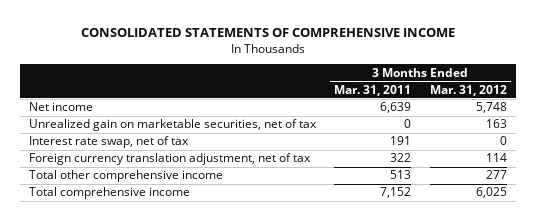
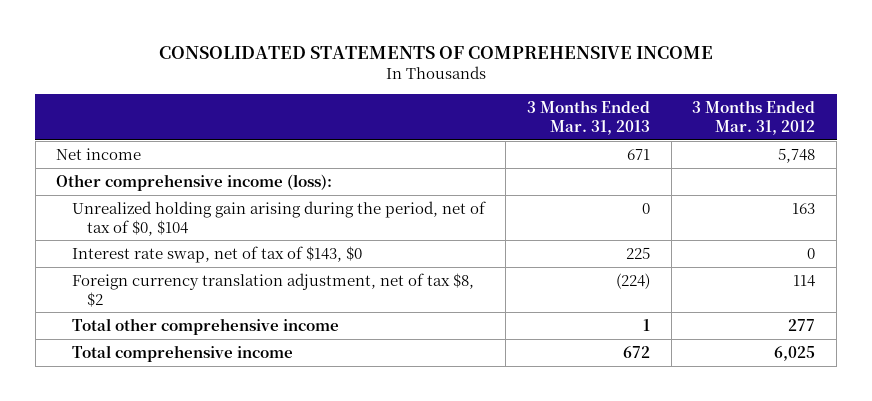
[334,84,412,96] Mar. 31, 2011 -> none
none -> [526,100,650,136] 3 Months Ended Mar. 31, 2013
none -> [56,173,333,191] Other comprehensive income (loss):
[28,119,317,132] Unrealized gain on marketable securities, net of tax -> [71,200,486,236] Unrealized holding gain arising during the period, net of tax of $0, $104
[28,136,189,149] Interest rate swap, net of tax -> [71,245,362,263] Interest rate swap, net of tax of $143, $0
[28,153,311,166] Foreign currency translation adjustment, net of tax -> [71,272,474,307] Foreign currency translation adjustment, net of tax $8, $2

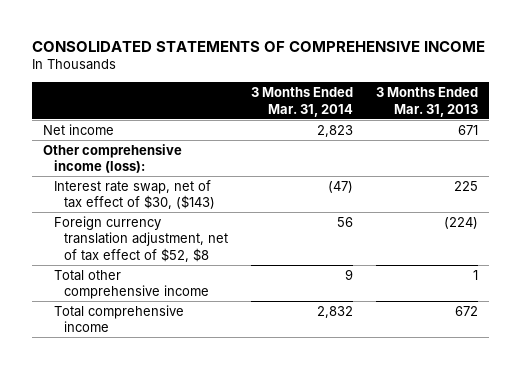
[692,100,816,136] 3 Months Ended Mar. 31, 2012 -> none
none -> [250,86,353,117] 3 Months Ended Mar. 31, 2014
[71,200,486,236] Unrealized holding gain arising during the period, net of tax of $0, $104 -> none
[71,245,362,263] Interest rate swap, net of tax of $143, $0 -> [53,179,216,210] Interest rate swap, net of tax effect of $30, ($143)
[71,272,474,307] Foreign currency translation adjustment, net of tax $8, $2 -> [53,215,229,262] Foreign currency translation adjustment, net of tax effect of $52, $8

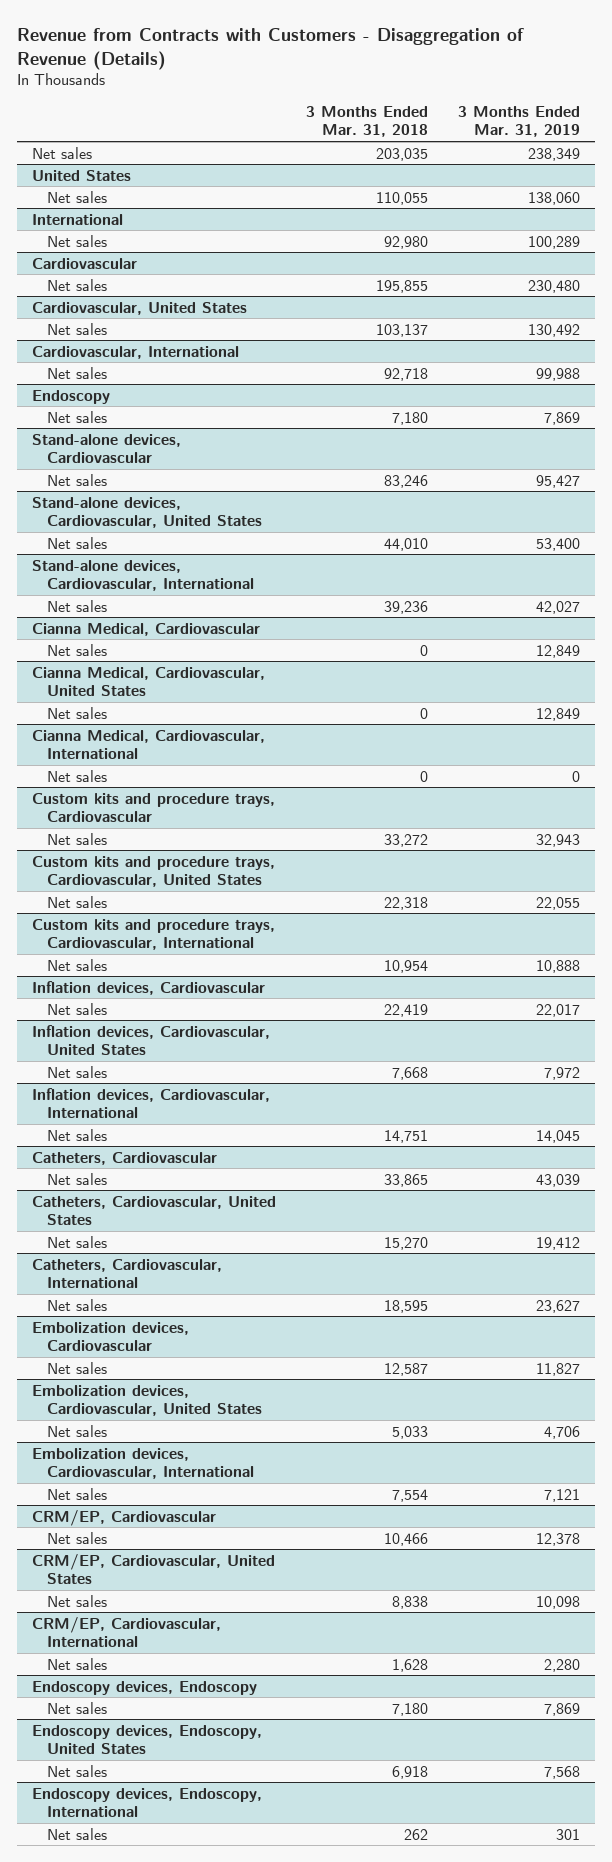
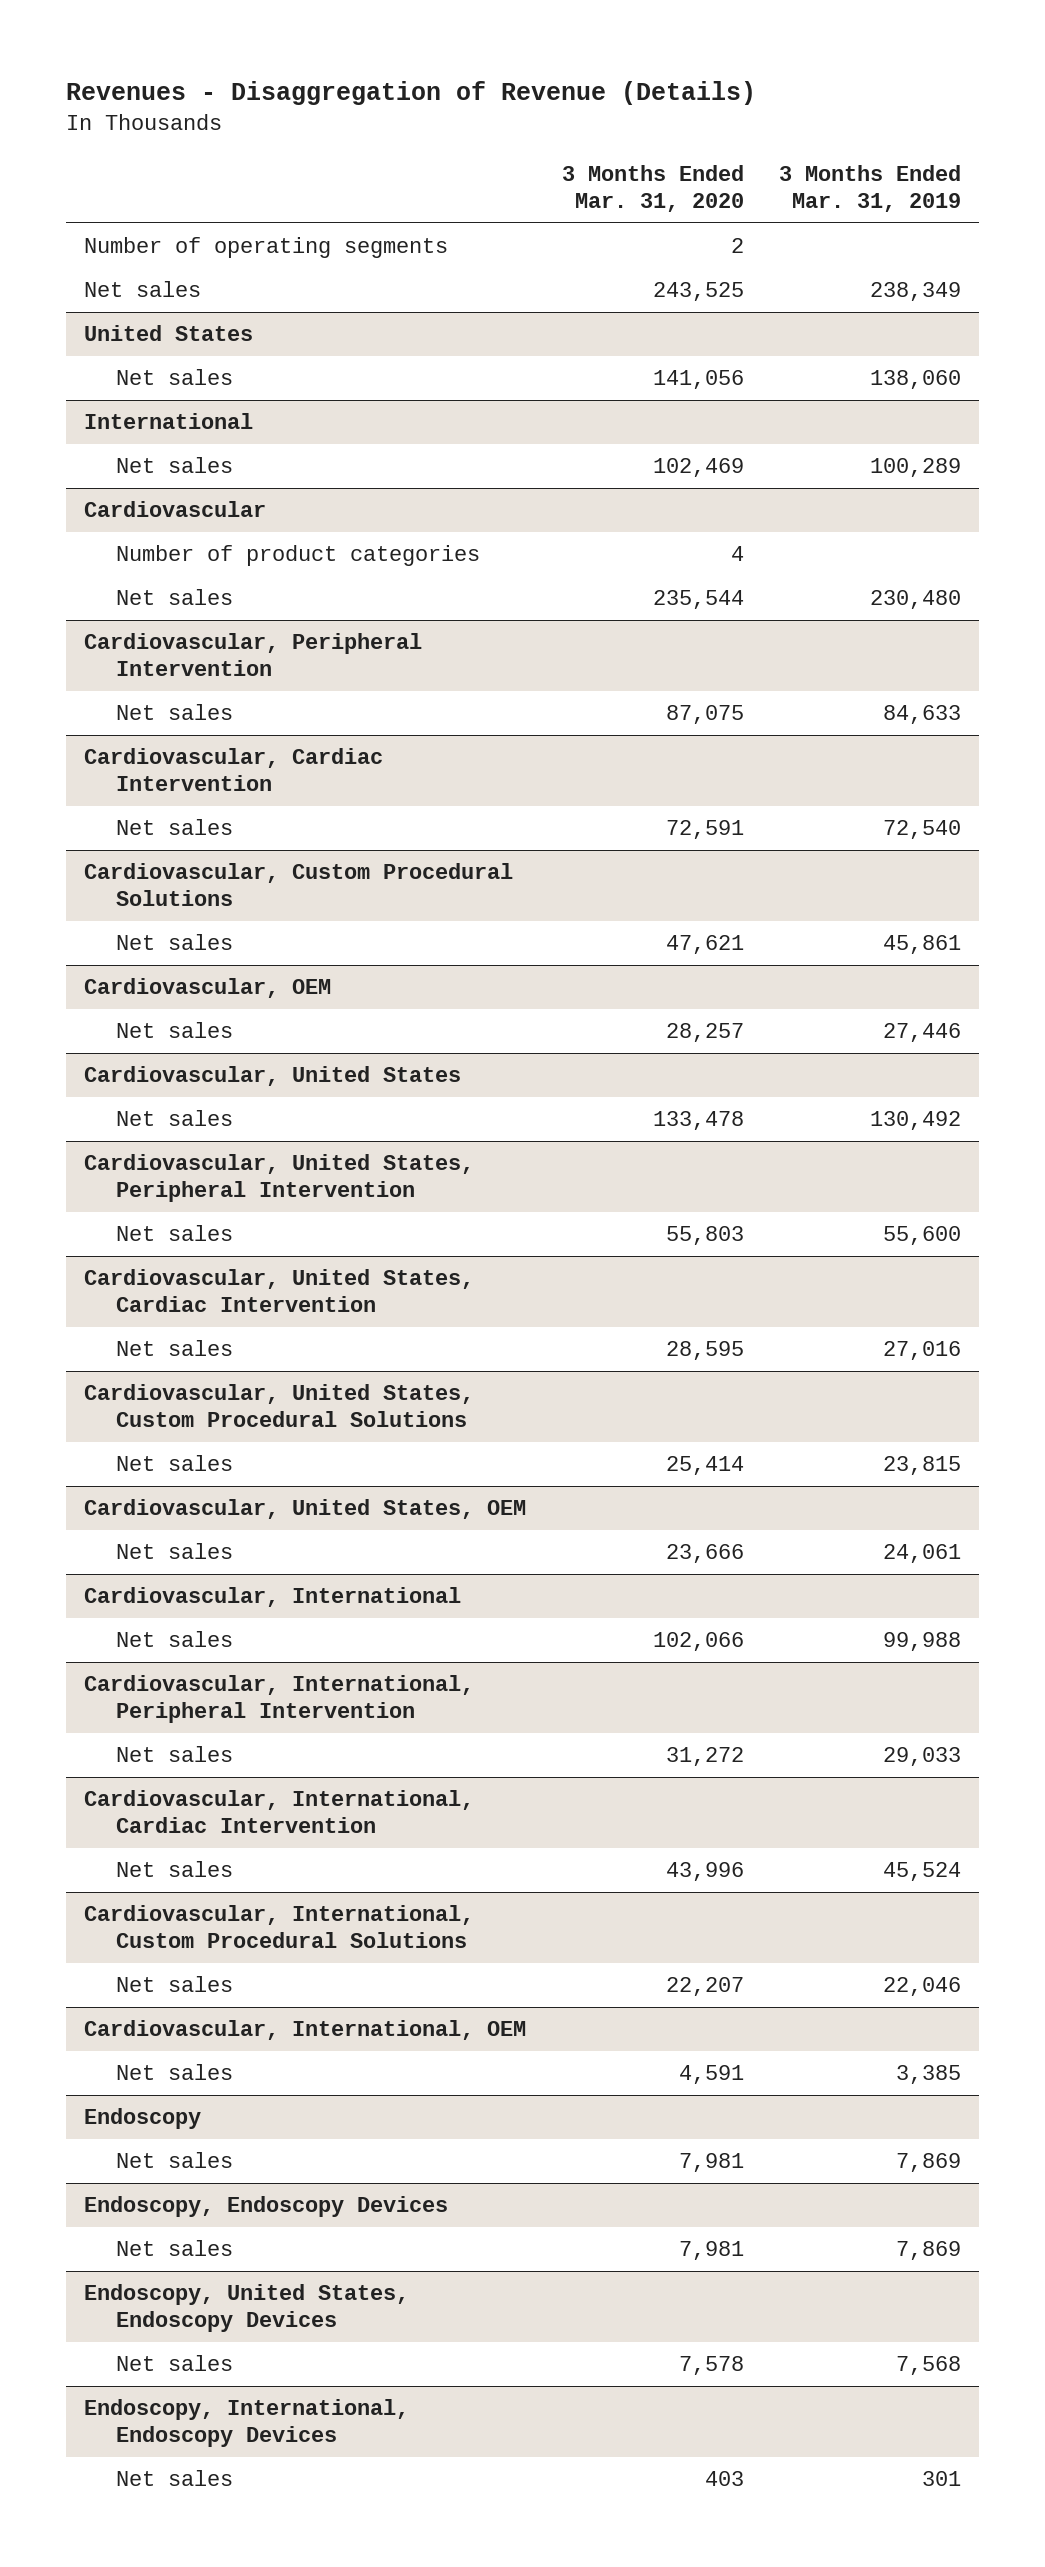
[16,27,524,70] Revenue from Contracts with Customers - Disaggregation of Revenue (Details) -> [65,80,756,105] Revenues - Disaggregation of Revenue (Details)
[305,106,428,138] 3 Months Ended Mar. 31, 2018 -> none
none -> [561,164,744,212] 3 Months Ended Mar. 31, 2020
none -> [83,237,448,259] Number of operating segments
none -> [116,545,481,567] Number of product categories
none -> [83,633,422,677] Cardiovascular, Peripheral Intervention
none -> [116,704,234,721] Net sales
none -> [83,748,383,792] Cardiovascular, Cardiac Intervention
none -> [116,819,234,836] Net sales
none -> [83,863,513,907] Cardiovascular, Custom Procedural Solutions
none -> [116,934,234,951] Net sales
none -> [83,978,331,999] Cardiovascular, OEM
none -> [116,1022,234,1039] Net sales
none -> [83,1154,474,1203] Cardiovascular, United States, Peripheral Intervention
none -> [116,1225,234,1242] Net sales
none -> [83,1269,474,1313] Cardiovascular, United States, Cardiac Intervention
none -> [116,1340,234,1357] Net sales
none -> [83,1384,474,1428] Cardiovascular, United States, Custom Procedural Solutions
none -> [116,1455,234,1472] Net sales
none -> [83,1499,526,1520] Cardiovascular, United States, OEM
none -> [116,1543,234,1560] Net sales
none -> [83,1675,474,1724] Cardiovascular, International, Peripheral Intervention
none -> [116,1746,234,1763] Net sales
none -> [83,1790,474,1834] Cardiovascular, International, Cardiac Intervention
none -> [116,1861,234,1878] Net sales
none -> [83,1905,474,1949] Cardiovascular, International, Custom Procedural Solutions
none -> [116,1976,234,1993] Net sales
none -> [83,2020,526,2041] Cardiovascular, International, OEM
none -> [116,2064,234,2081] Net sales
[31,433,181,463] Stand-alone devices, Cardiovascular -> none
[47,473,108,486] Net sales -> none
[31,496,263,528] Stand-alone devices, Cardiovascular, United States -> none
[47,536,108,549] Net sales -> none
[31,559,255,591] Stand-alone devices, Cardiovascular, International -> none
[47,599,108,612] Net sales -> none
[31,622,260,636] Cianna Medical, Cardiovascular -> none
[47,643,108,656] Net sales -> none
[31,666,265,696] Cianna Medical, Cardiovascular, United States -> none
[47,706,108,719] Net sales -> none
[31,729,265,759] Cianna Medical, Cardiovascular, International -> none
[47,769,108,782] Net sales -> none
[31,792,275,822] Custom kits and procedure trays, Cardiovascular -> none
[47,832,108,845] Net sales -> none
[31,855,275,887] Custom kits and procedure trays, Cardiovascular, United States -> none
[47,895,108,908] Net sales -> none
[31,918,275,950] Custom kits and procedure trays, Cardiovascular, International -> none
[47,958,108,971] Net sales -> none
[31,980,265,995] Inflation devices, Cardiovascular -> none
[47,1002,108,1015] Net sales -> none
[31,1024,270,1055] Inflation devices, Cardiovascular, United States -> none
[47,1065,108,1078] Net sales -> none
[31,1087,270,1118] Inflation devices, Cardiovascular, International -> none
[47,1128,108,1141] Net sales -> none
[31,1151,217,1165] Catheters, Cardiovascular -> none
[47,1172,108,1185] Net sales -> none
[31,1195,276,1225] Catheters, Cardiovascular, United States -> none
[47,1235,108,1248] Net sales -> none
[31,1258,222,1288] Catheters, Cardiovascular, International -> none
[47,1298,108,1311] Net sales -> none
[31,1321,189,1351] Embolization devices, Cardiovascular -> none
[47,1361,108,1374] Net sales -> none
[31,1384,263,1416] Embolization devices, Cardiovascular, United States -> none
[47,1424,108,1437] Net sales -> none
[31,1447,255,1479] Embolization devices, Cardiovascular, International -> none
[47,1487,108,1500] Net sales -> none
[31,1509,216,1526] CRM/EP, Cardiovascular -> none
[47,1531,108,1544] Net sales -> none
[31,1553,275,1584] CRM/EP, Cardiovascular, United States -> none
[47,1594,108,1607] Net sales -> none
[31,1616,221,1647] CRM/EP, Cardiovascular, International -> none
[47,1657,108,1670] Net sales -> none
[31,1680,257,1695] Endoscopy devices, Endoscopy -> [83,2196,448,2218] Endoscopy, Endoscopy Devices
[31,1724,262,1754] Endoscopy devices, Endoscopy, United States -> [83,2284,409,2333] Endoscopy, United States, Endoscopy Devices
[31,1787,262,1817] Endoscopy devices, Endoscopy, International -> [83,2399,409,2448] Endoscopy, International, Endoscopy Devices

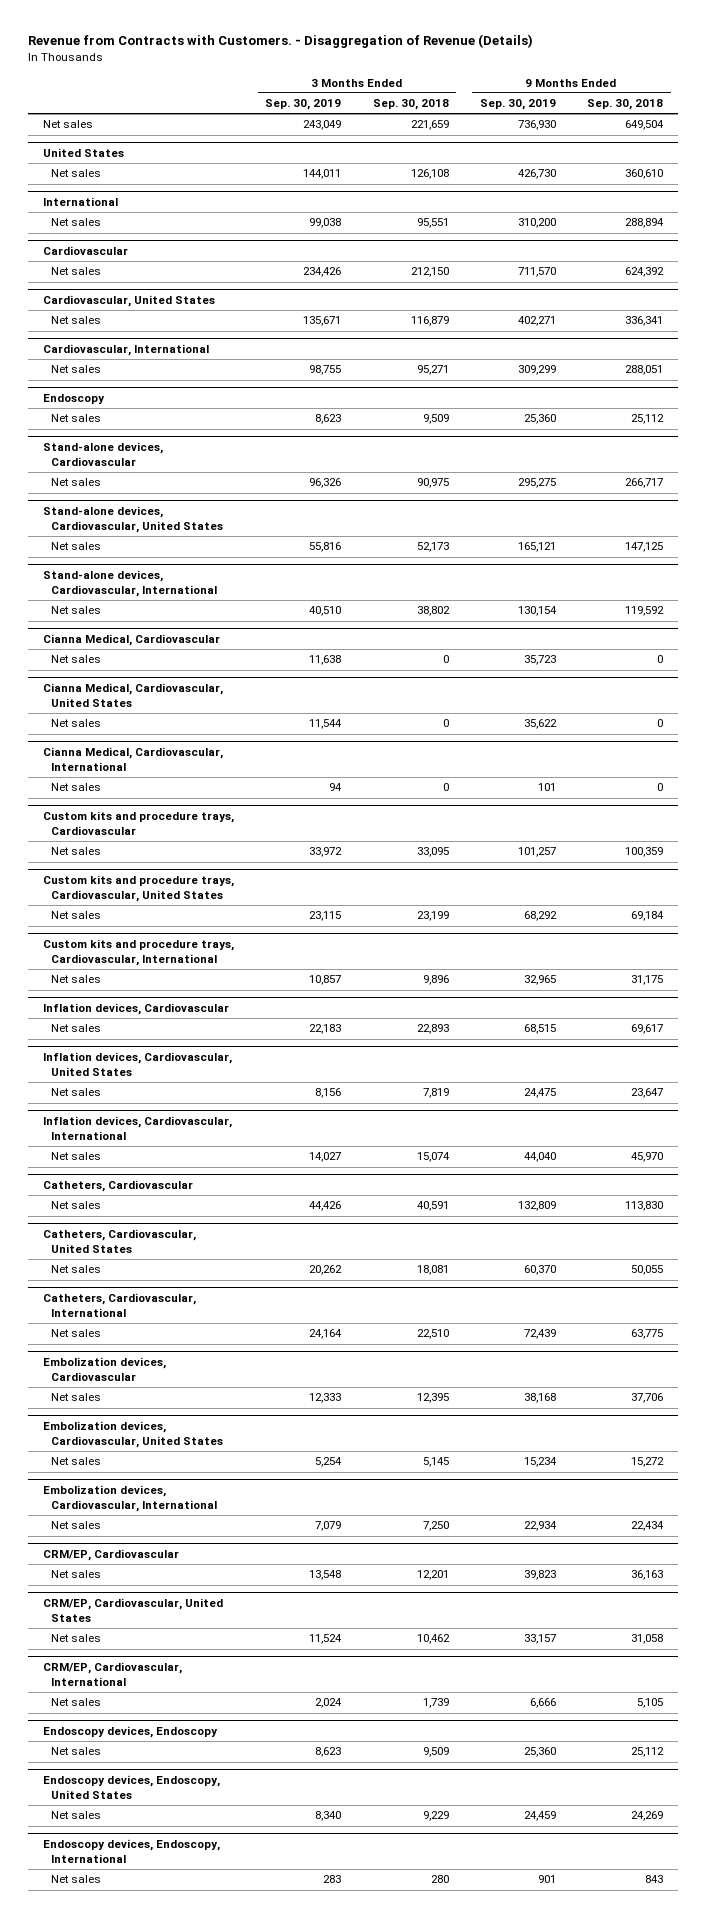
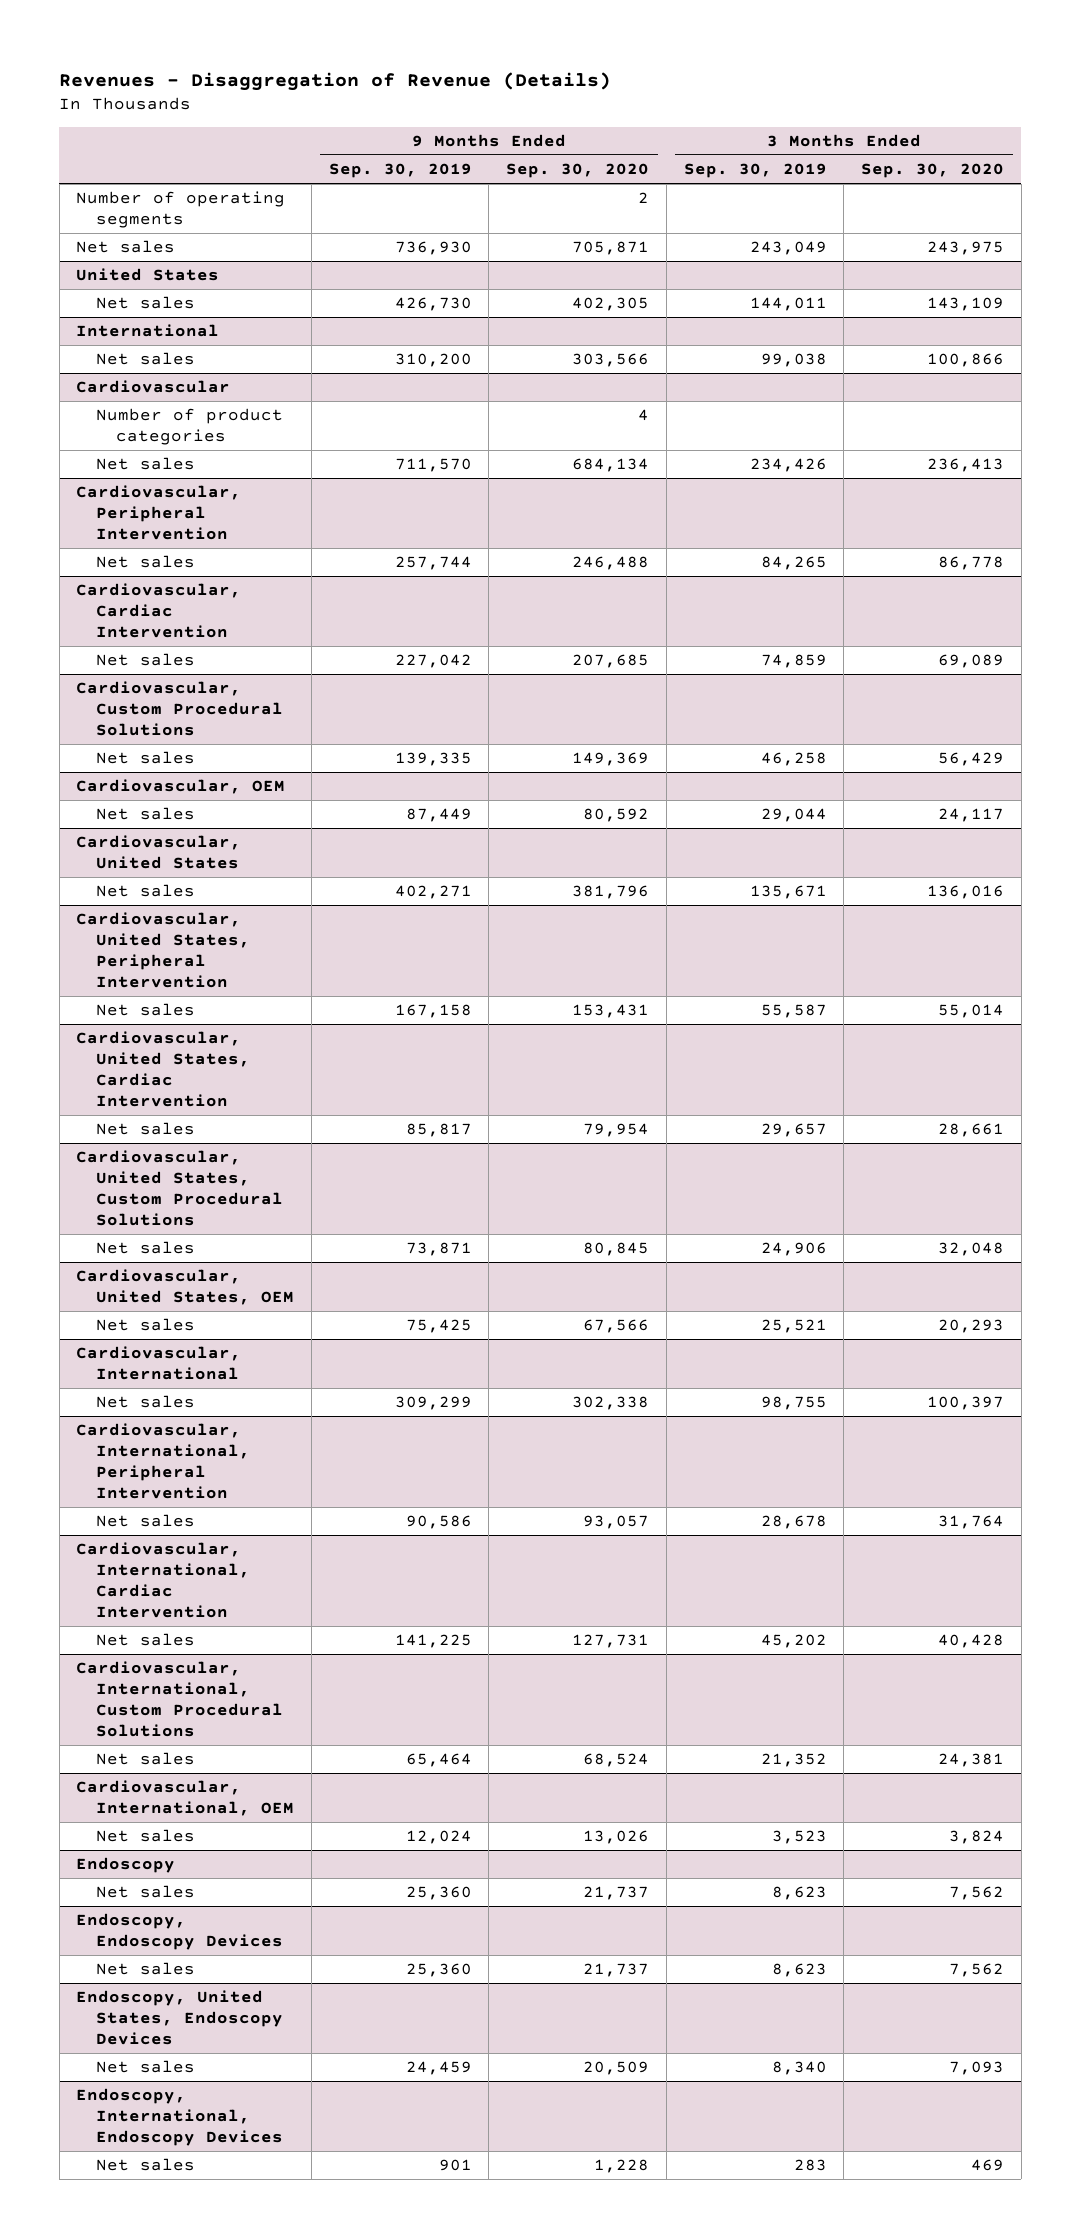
[27,34,533,49] Revenue from Contracts with Customers. - Disaggregation of Revenue (Details) -> [59,71,612,91] Revenues - Disaggregation of Revenue (Details)
[372,99,449,111] Sep. 30, 2018 -> none
[586,99,663,111] Sep. 30, 2018 -> none
none -> [506,163,650,179] Sep. 30, 2020
none -> [861,163,1005,179] Sep. 30, 2020
none -> [76,191,286,229] Number of operating segments
none -> [96,408,284,446] Number of product categories
none -> [76,485,242,541] Cardiovascular, Peripheral Intervention
none -> [96,555,196,569] Net sales
none -> [76,583,242,639] Cardiovascular, Cardiac Intervention
none -> [96,653,196,667] Net sales
none -> [76,681,284,737] Cardiovascular, Custom Procedural Solutions
none -> [96,751,196,765] Net sales
none -> [76,779,286,795] Cardiovascular, OEM
none -> [96,807,196,821] Net sales
none -> [76,912,251,989] Cardiovascular, United States, Peripheral Intervention
none -> [96,1003,196,1017] Net sales
none -> [76,1031,251,1108] Cardiovascular, United States, Cardiac Intervention
none -> [96,1122,196,1136] Net sales
none -> [76,1150,284,1227] Cardiovascular, United States, Custom Procedural Solutions
none -> [96,1241,196,1255] Net sales
none -> [76,1269,295,1306] Cardiovascular, United States, OEM
none -> [96,1318,196,1332] Net sales
none -> [76,1423,251,1500] Cardiovascular, International, Peripheral Intervention
none -> [96,1514,196,1528] Net sales
none -> [76,1542,251,1619] Cardiovascular, International, Cardiac Intervention
none -> [96,1633,196,1647] Net sales
none -> [76,1661,284,1738] Cardiovascular, International, Custom Procedural Solutions
none -> [96,1752,196,1766] Net sales
none -> [76,1780,295,1817] Cardiovascular, International, OEM
none -> [96,1829,196,1843] Net sales
[43,441,164,466] Stand-alone devices, Cardiovascular -> none
[51,478,102,487] Net sales -> none
[43,505,224,533] Stand-alone devices, Cardiovascular, United States -> none
[51,542,102,551] Net sales -> none
[43,569,218,597] Stand-alone devices, Cardiovascular, International -> none
[51,606,102,615] Net sales -> none
[43,633,221,646] Cianna Medical, Cardiovascular -> none
[51,655,102,664] Net sales -> none
[43,682,224,707] Cianna Medical, Cardiovascular, United States -> none
[51,719,102,728] Net sales -> none
[43,746,224,771] Cianna Medical, Cardiovascular, International -> none
[51,783,102,792] Net sales -> none
[43,810,235,835] Custom kits and procedure trays, Cardiovascular -> none
[51,847,102,856] Net sales -> none
[43,874,235,902] Custom kits and procedure trays, Cardiovascular, United States -> none
[51,911,102,920] Net sales -> none
[43,938,235,966] Custom kits and procedure trays, Cardiovascular, International -> none
[51,975,102,984] Net sales -> none
[43,1002,230,1015] Inflation devices, Cardiovascular -> none
[51,1024,102,1033] Net sales -> none
[43,1051,233,1076] Inflation devices, Cardiovascular, United States -> none
[51,1088,102,1097] Net sales -> none
[43,1115,233,1140] Inflation devices, Cardiovascular, International -> none
[51,1152,102,1161] Net sales -> none
[43,1179,194,1192] Catheters, Cardiovascular -> none
[51,1201,102,1210] Net sales -> none
[43,1228,197,1253] Catheters, Cardiovascular, United States -> none
[51,1265,102,1274] Net sales -> none
[43,1292,197,1317] Catheters, Cardiovascular, International -> none
[51,1329,102,1338] Net sales -> none
[43,1356,167,1381] Embolization devices, Cardiovascular -> none
[51,1393,102,1402] Net sales -> none
[43,1420,224,1448] Embolization devices, Cardiovascular, United States -> none
[51,1457,102,1466] Net sales -> none
[43,1484,218,1512] Embolization devices, Cardiovascular, International -> none
[51,1521,102,1530] Net sales -> none
[43,1548,180,1561] CRM/EP, Cardiovascular -> none
[51,1570,102,1579] Net sales -> none
[43,1597,224,1622] CRM/EP, Cardiovascular, United States -> none
[51,1634,102,1643] Net sales -> none
[43,1661,183,1686] CRM/EP, Cardiovascular, International -> none
[51,1698,102,1707] Net sales -> none
[43,1725,219,1738] Endoscopy devices, Endoscopy -> [76,1913,284,1951] Endoscopy, Endoscopy Devices
[43,1774,221,1799] Endoscopy devices, Endoscopy, United States -> [76,1990,284,2046] Endoscopy, United States, Endoscopy Devices
[43,1838,221,1863] Endoscopy devices, Endoscopy, International -> [76,2088,284,2147] Endoscopy, International, Endoscopy Devices

